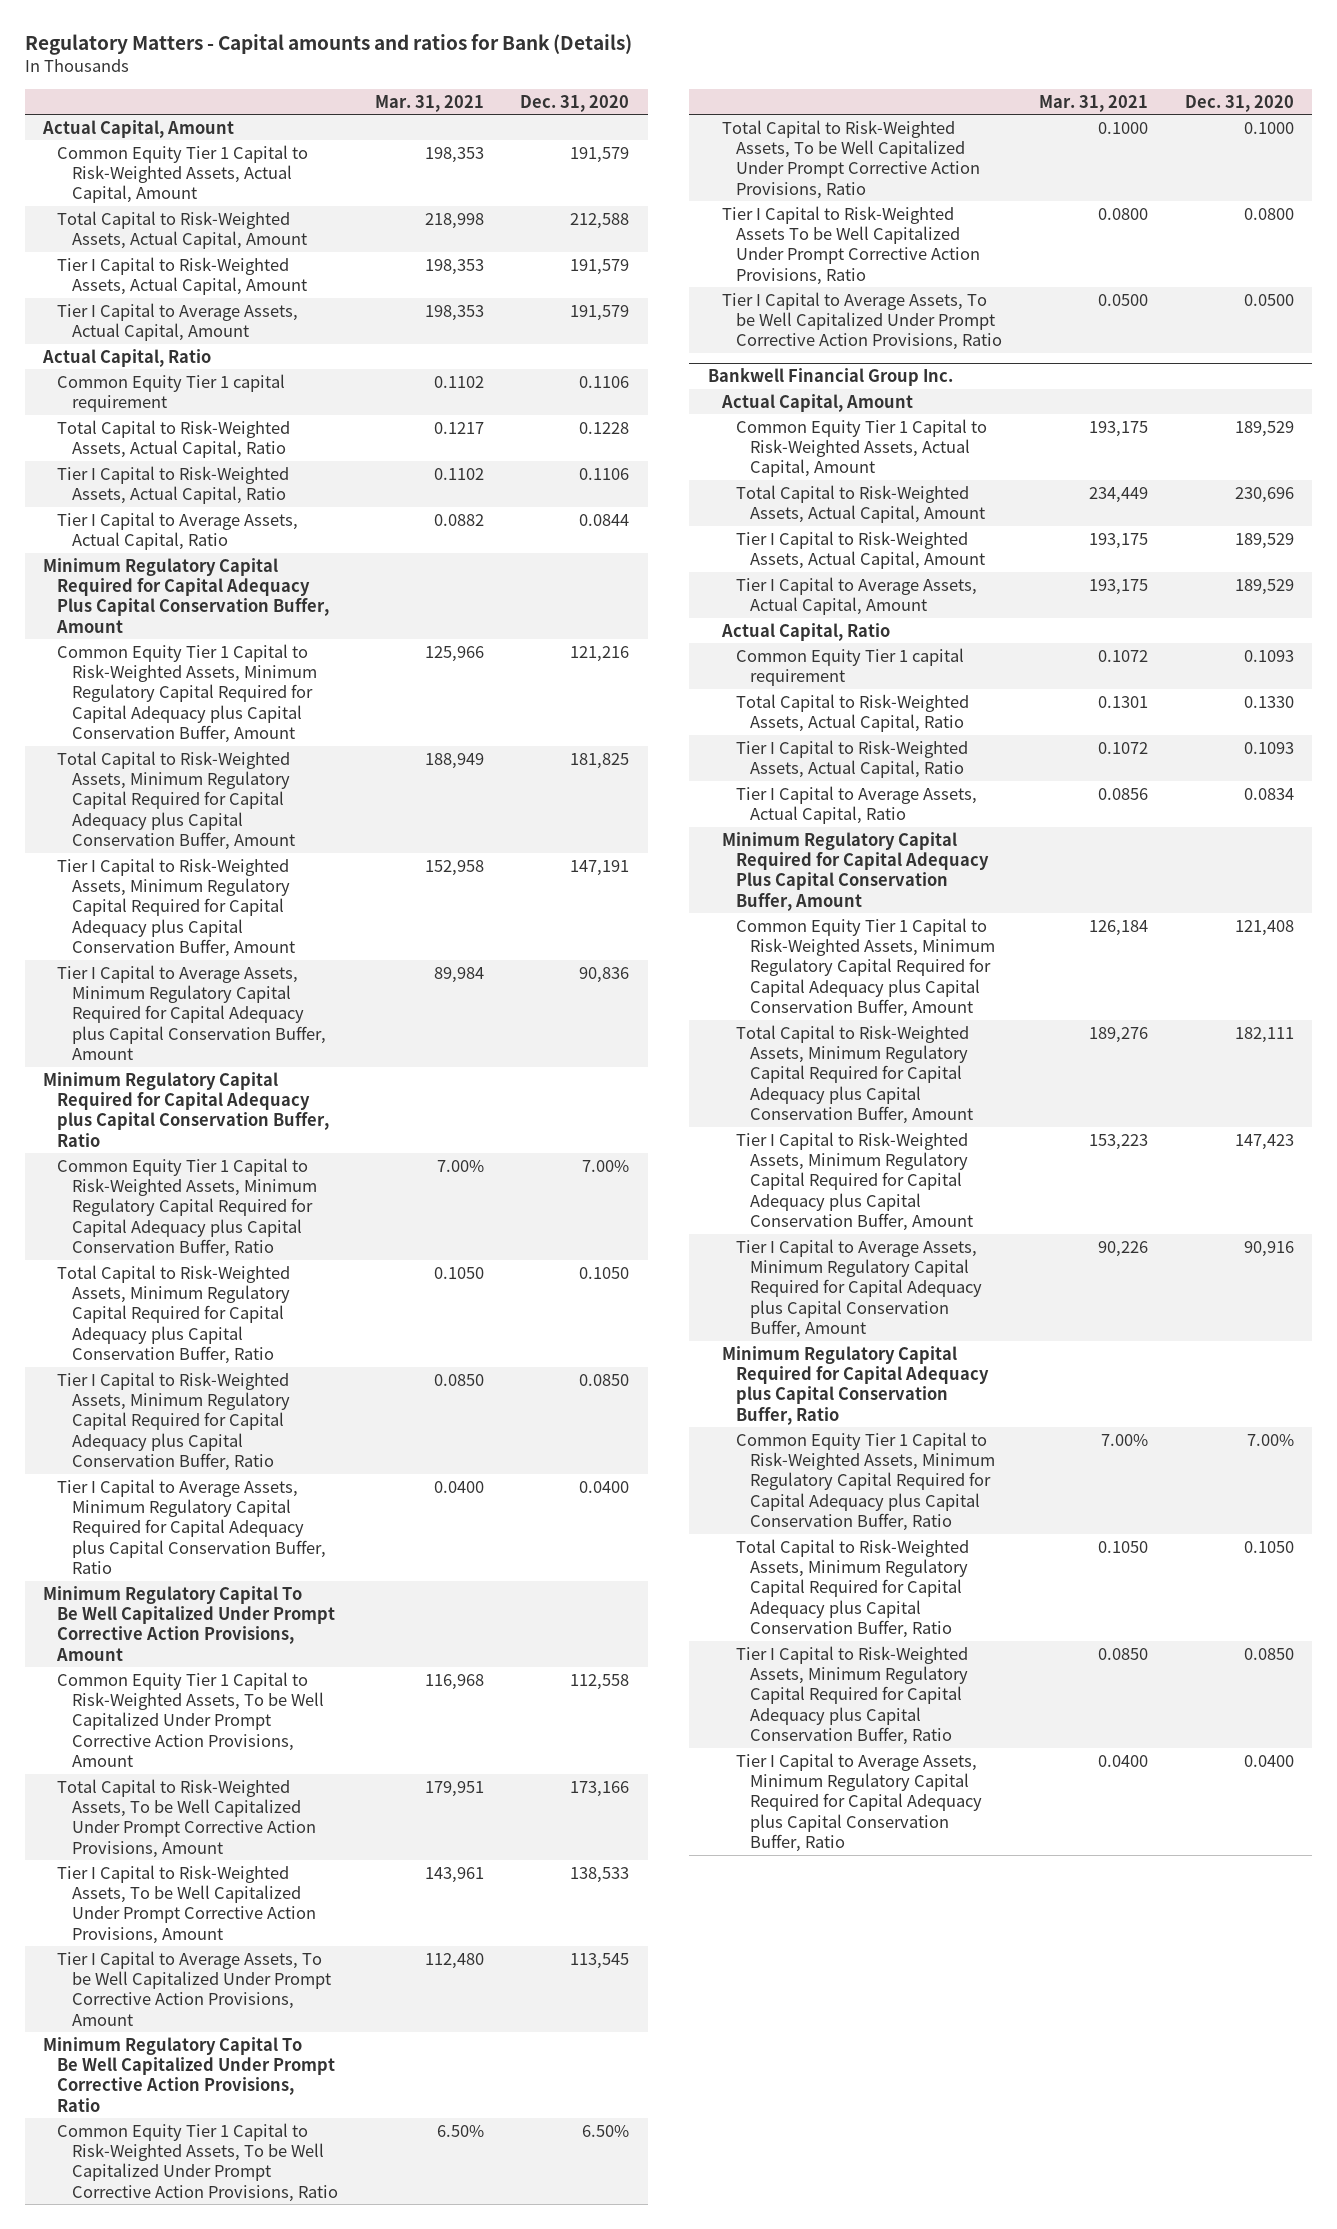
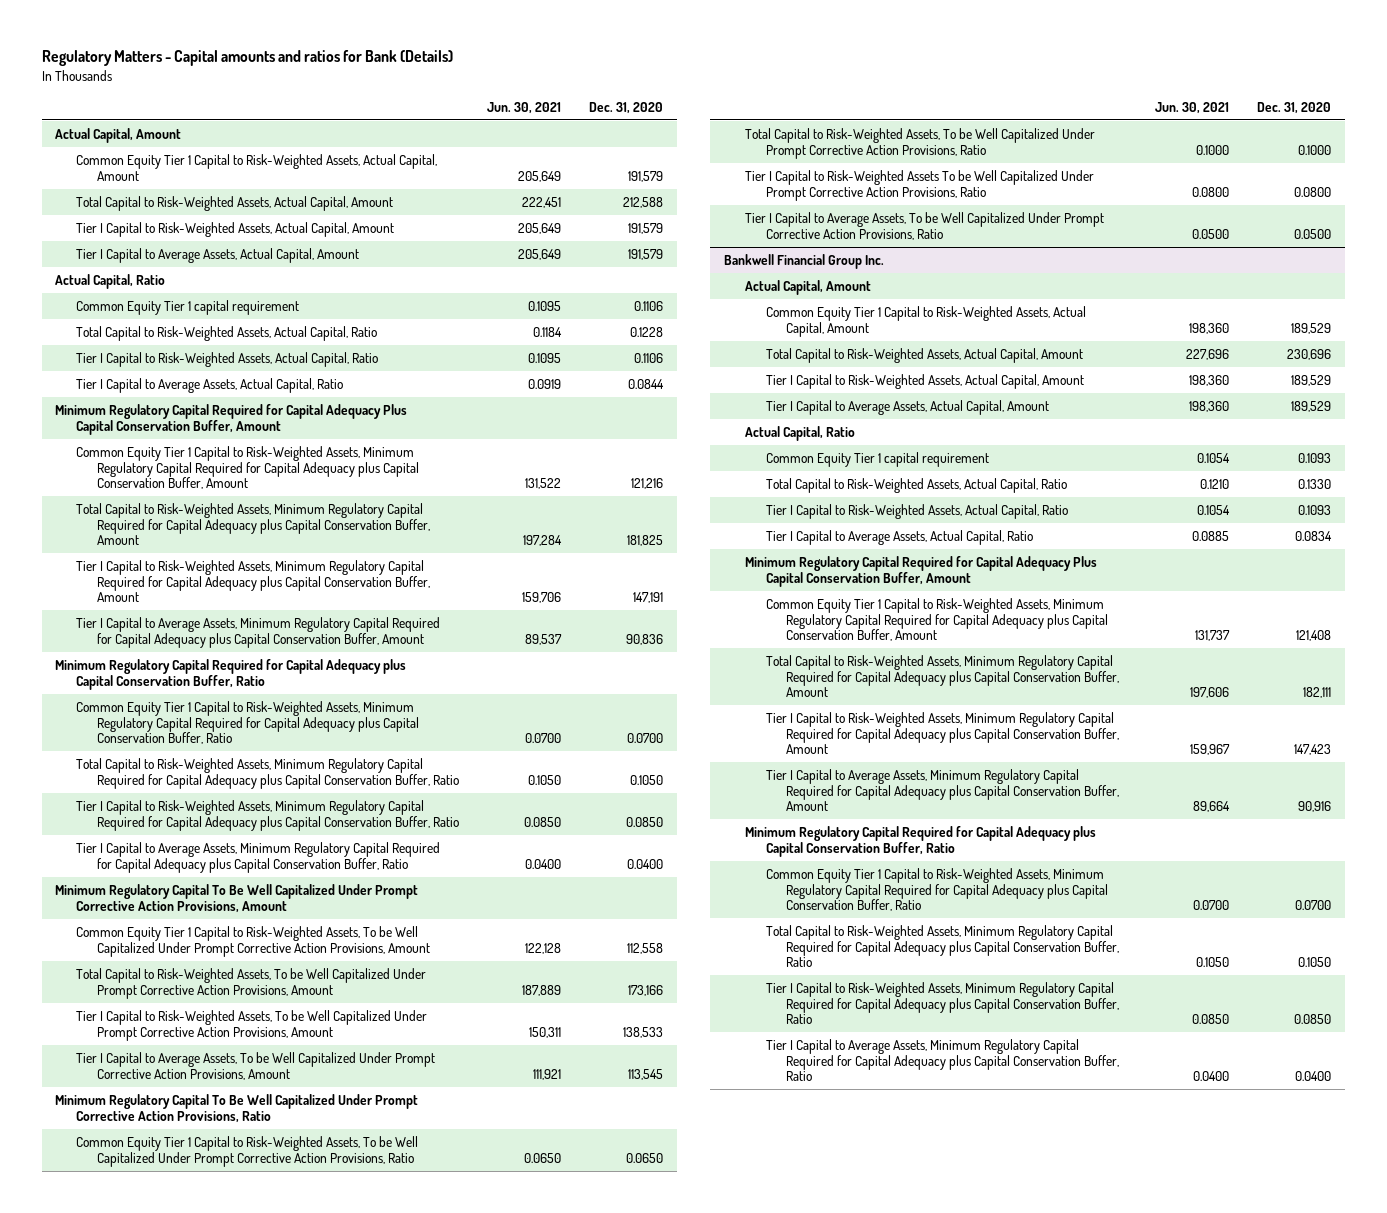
[374,94,484,112] Mar. 31, 2021 -> none
none -> [486,101,561,114] Jun. 30, 2021
[582,1159,630,1172] 7.00% -> [626,733,663,744] 0.0700
[582,2124,630,2137] 6.50% -> [625,1152,663,1163] 0.0650
[1246,1433,1294,1446] 7.00% -> [1295,900,1332,911] 0.0700

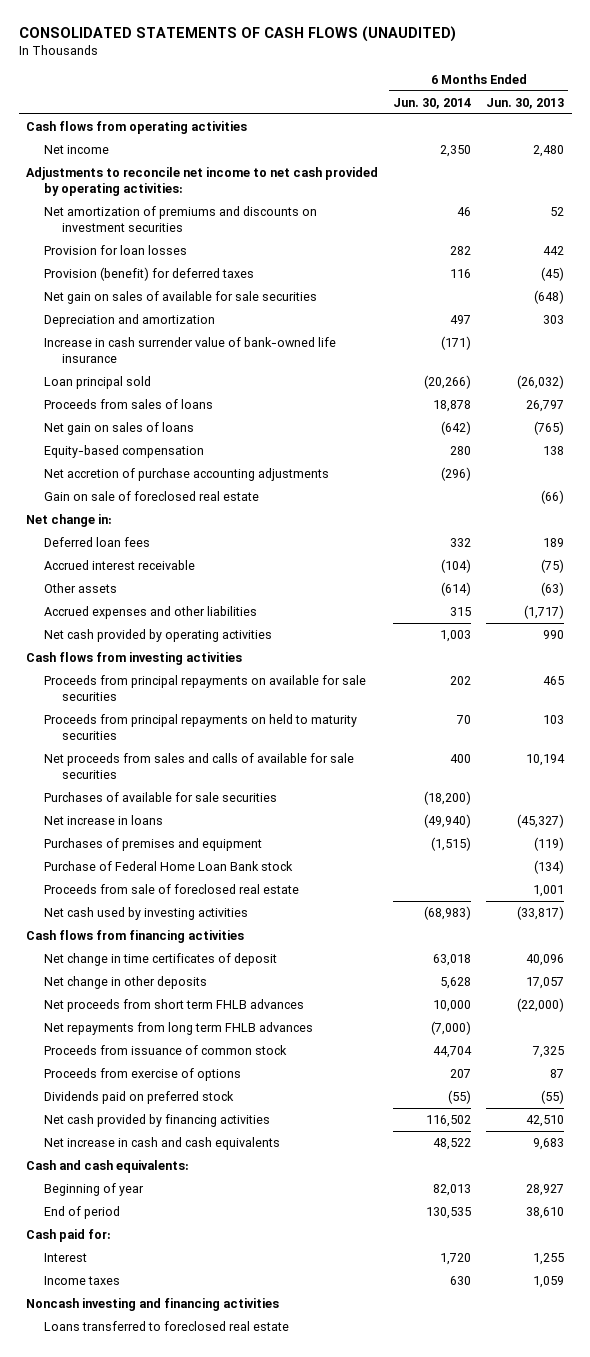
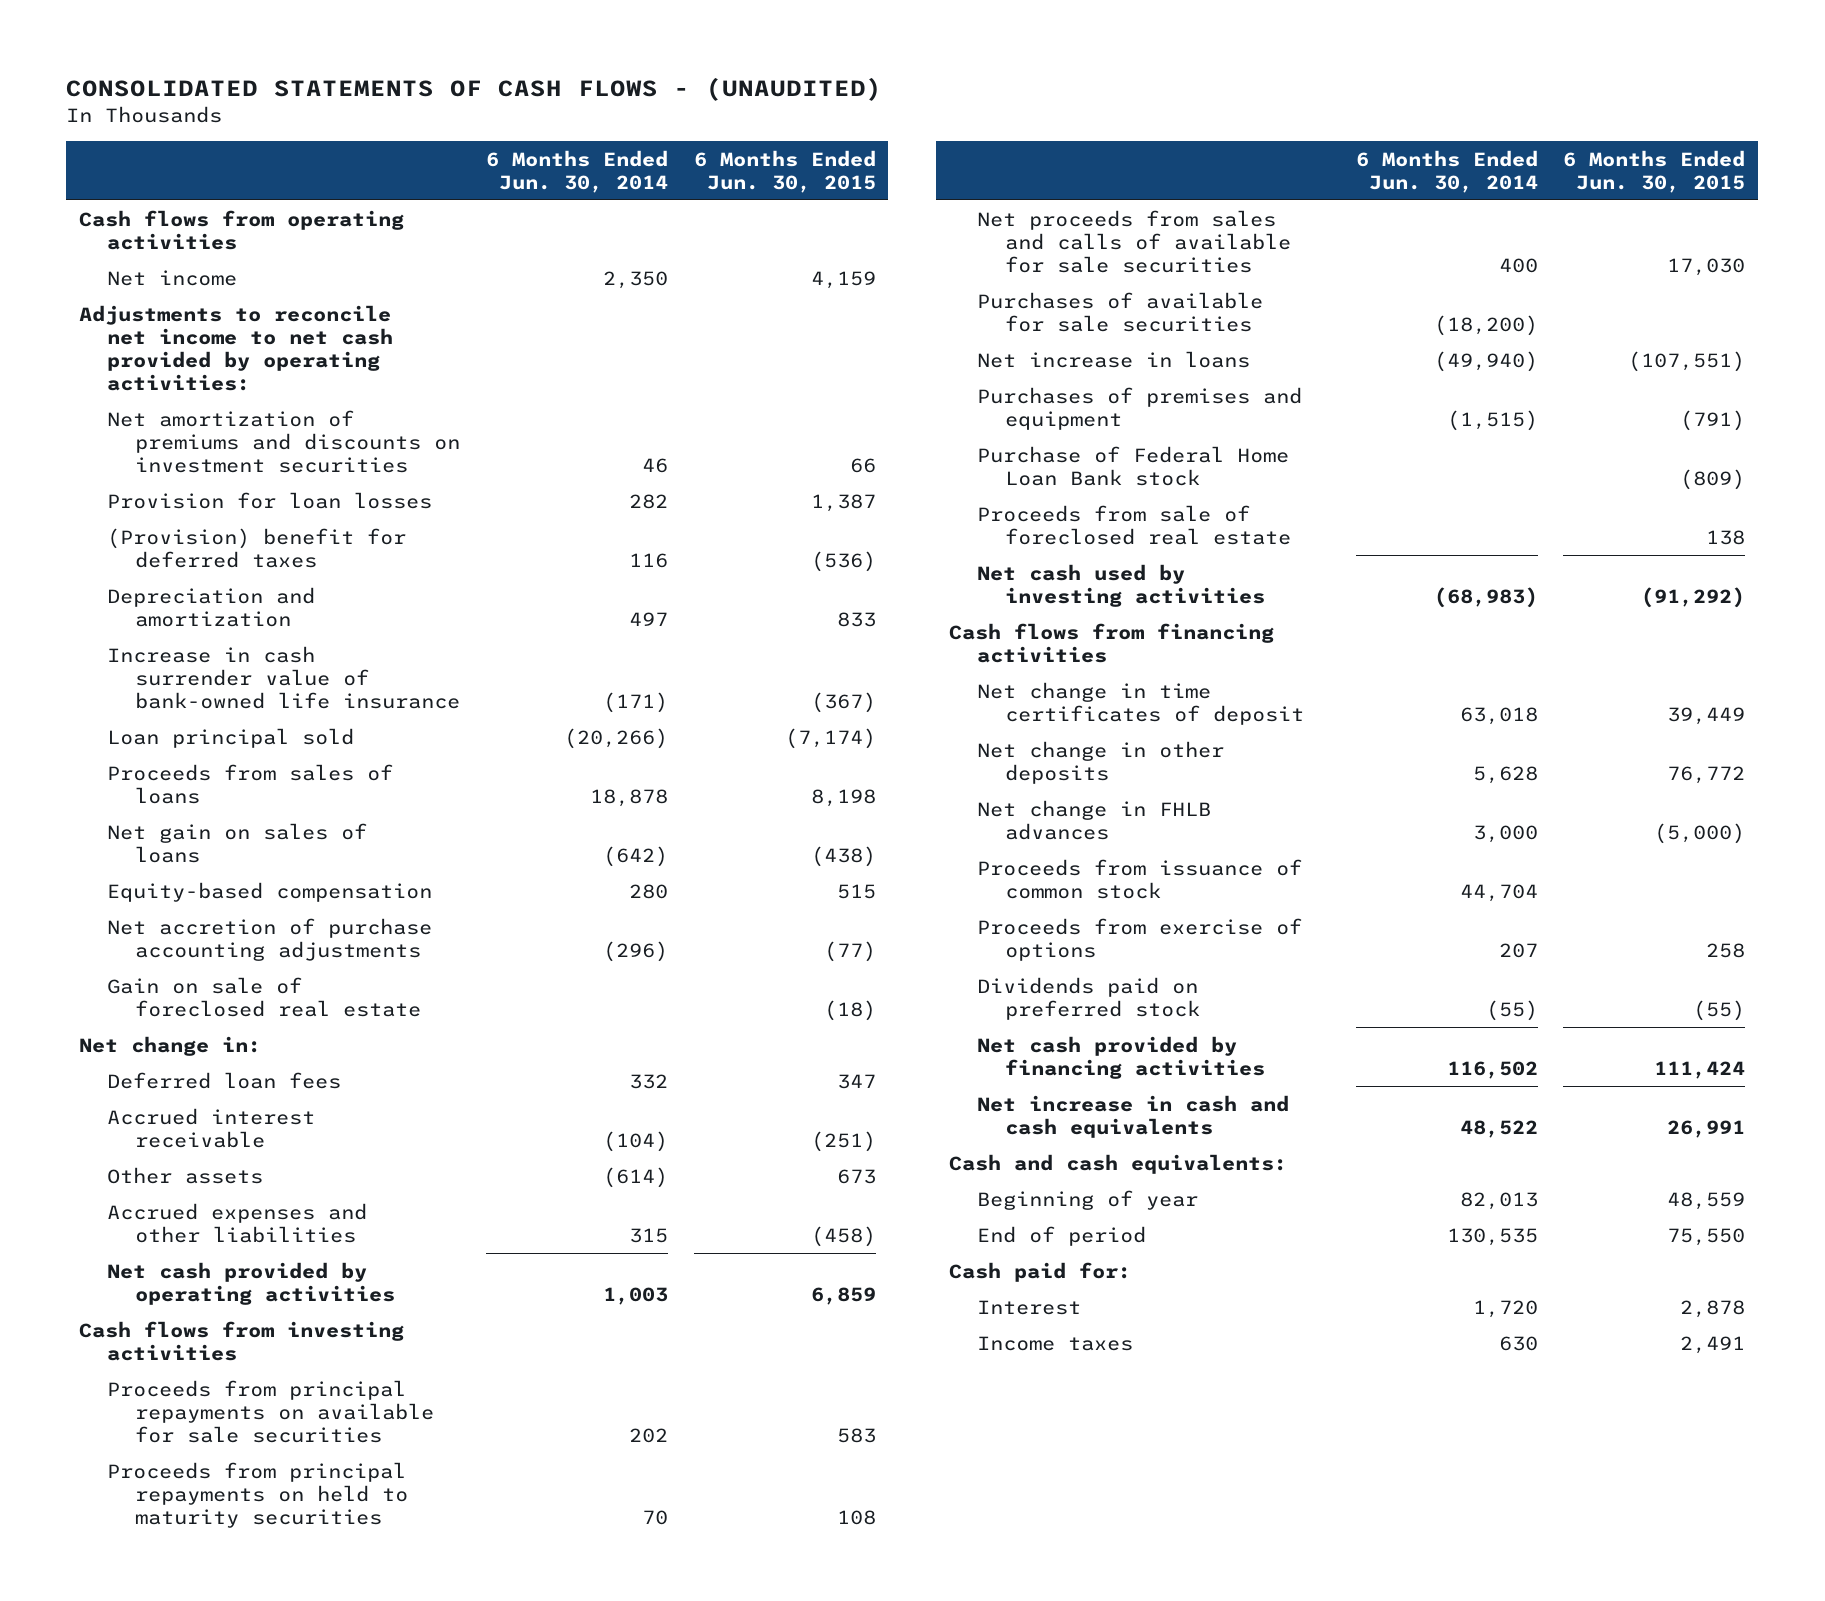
[18,26,456,43] CONSOLIDATED STATEMENTS OF CASH FLOWS (UNAUDITED) -> [66,77,883,102] CONSOLIDATED STATEMENTS OF CASH FLOWS - (UNAUDITED)
[486,97,565,109] Jun. 30, 2013 -> none
none -> [693,149,876,193] 6 Months Ended Jun. 30, 2015
[44,290,318,304] Net gain on sales of available for sale securities -> none
[44,266,255,281] Provision (benefit) for deferred taxes -> [107,527,407,568] (Provision) benefit for deferred taxes
[44,998,305,1012] Net proceeds from short term FHLB advances -> none
[44,1021,314,1035] Net repayments from long term FHLB advances -> none
none -> [976,799,1211,840] Net change in FHLB advances
[26,1297,280,1311] Noncash investing and financing activities -> none
[44,1320,290,1331] Loans transferred to foreclosed real estate -> none

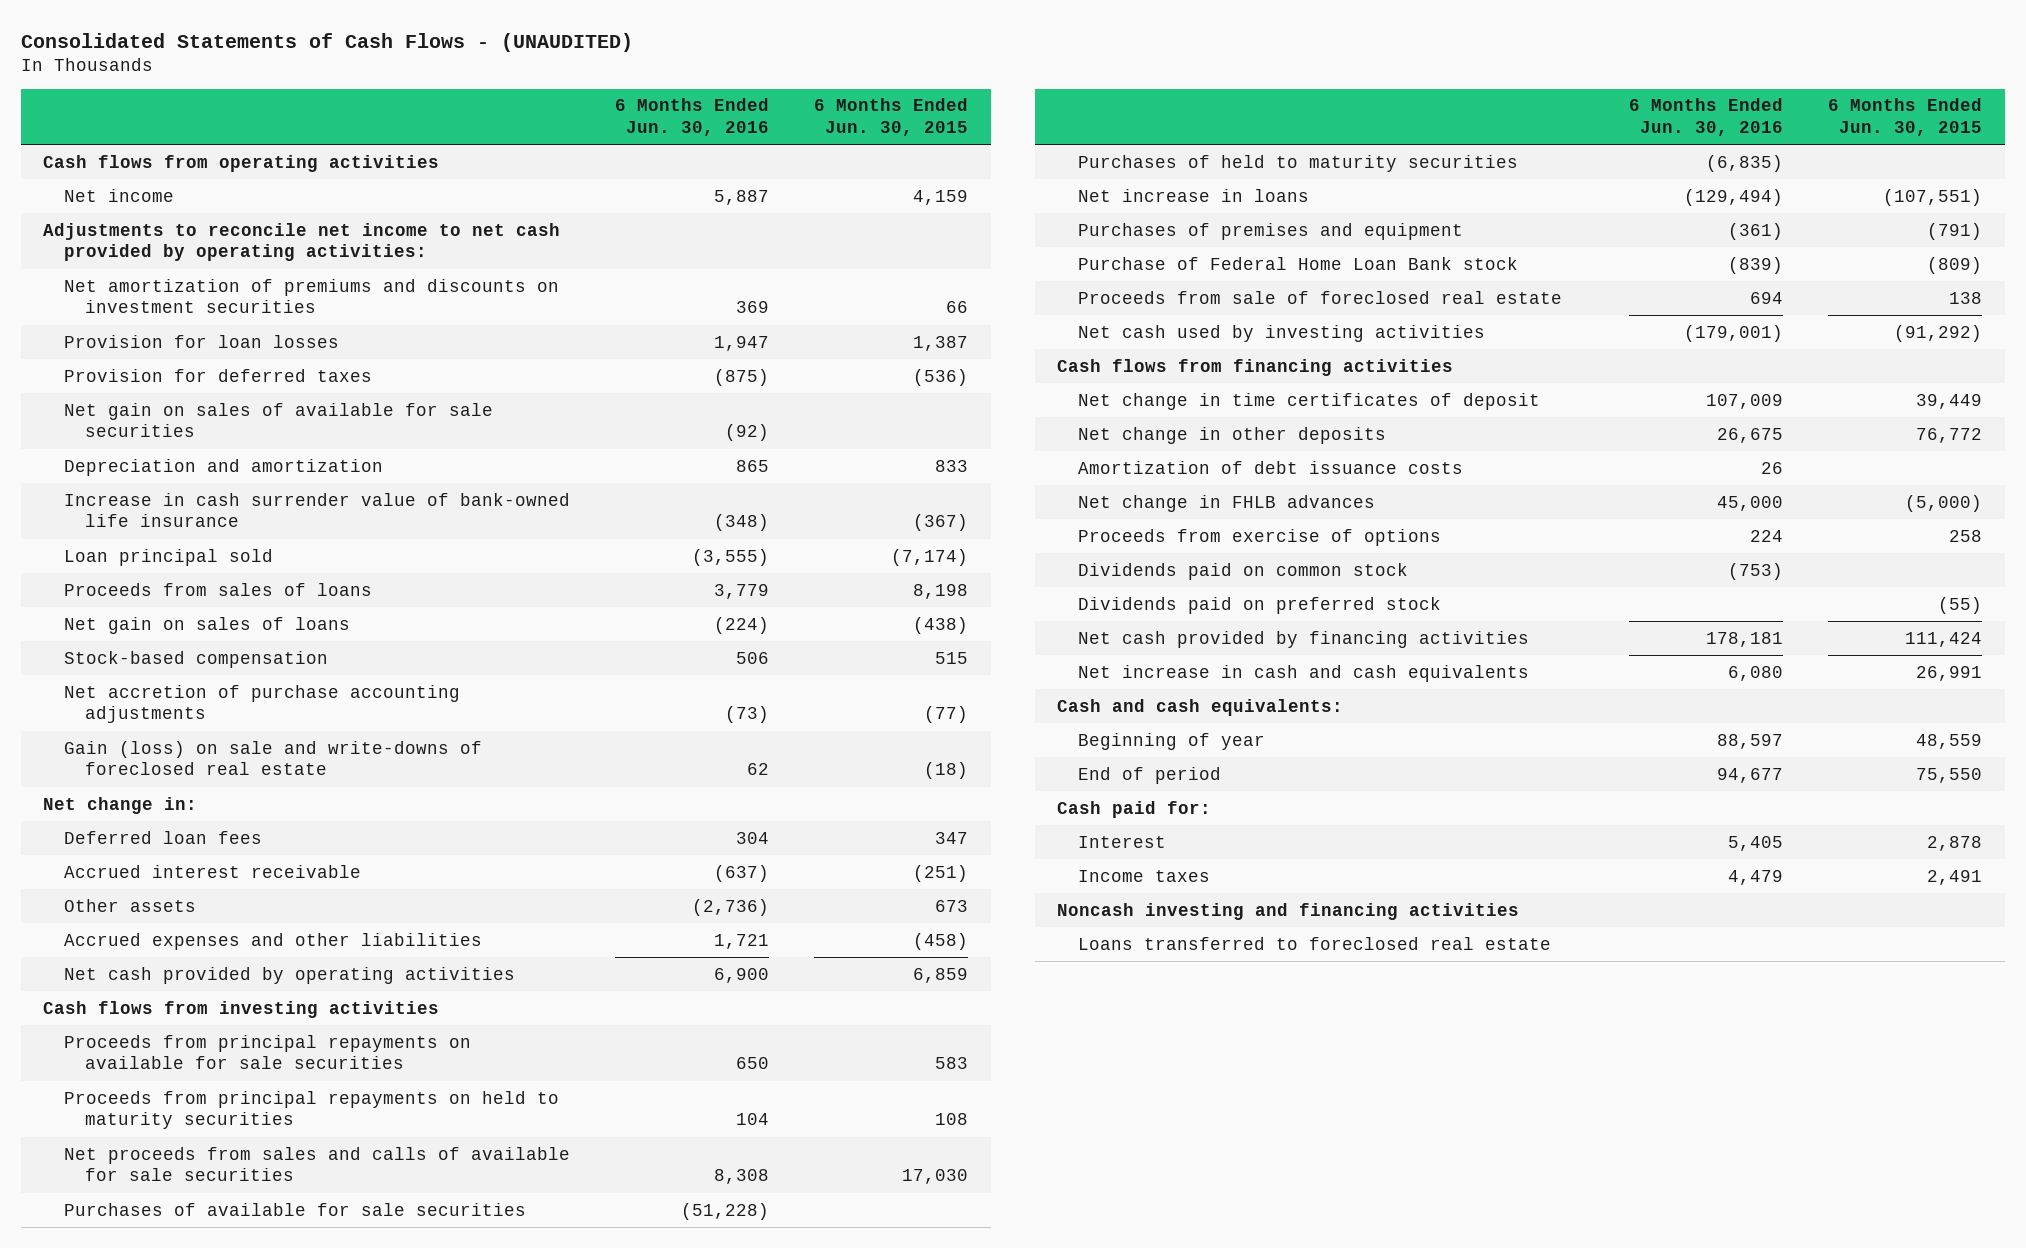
[66,77,883,102] CONSOLIDATED STATEMENTS OF CASH FLOWS - (UNAUDITED) -> [20,32,633,52] Consolidated Statements of Cash Flows - (UNAUDITED)
[485,149,668,193] 6 Months Ended Jun. 30, 2014 -> none
none -> [615,98,770,136] 6 Months Ended Jun. 30, 2016
[107,527,407,568] (Provision) benefit for deferred taxes -> [63,368,372,382] Provision for deferred taxes
none -> [63,402,493,438] Net gain on sales of available for sale securities
[107,881,433,902] Equity-based compensation -> [63,650,328,668] Stock-based compensation
[107,976,422,1017] Gain on sale of foreclosed real estate -> [63,740,482,776] Gain (loss) on sale and write-downs of foreclosed real estate
none -> [1077,154,1518,172] Purchases of held to maturity securities
none -> [1077,460,1463,474] Amortization of debt issuance costs
[976,858,1302,899] Proceeds from issuance of common stock -> none
none -> [1077,562,1408,580] Dividends paid on common stock
none -> [1057,902,1520,920] Noncash investing and financing activities
none -> [1077,936,1551,950] Loans transferred to foreclosed real estate

